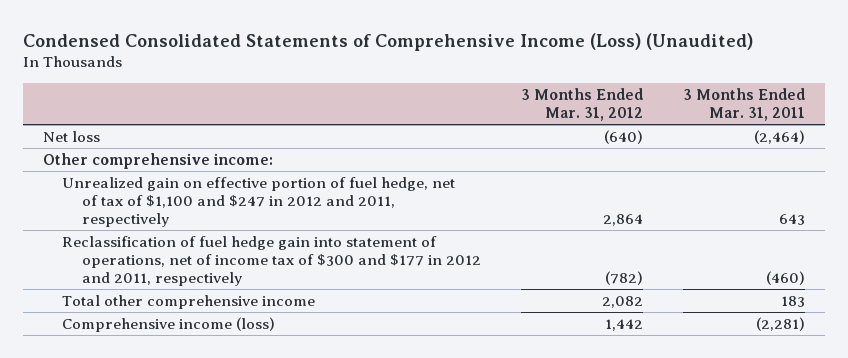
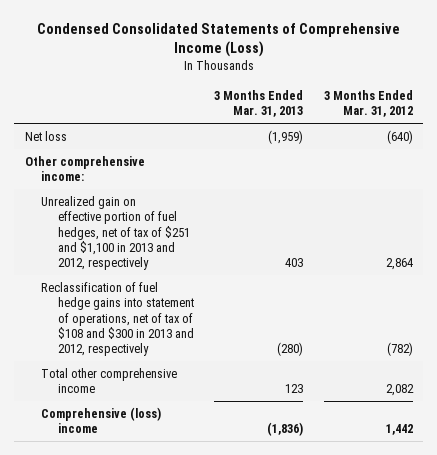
[22,32,753,51] Condensed Consolidated Statements of Comprehensive Income (Loss) (Unaudited) -> [36,22,400,58] Condensed Consolidated Statements of Comprehensive Income (Loss)
[682,87,805,121] 3 Months Ended Mar. 31, 2011 -> none
none -> [214,89,304,118] 3 Months Ended Mar. 31, 2013
[62,177,456,227] Unrealized gain on effective portion of fuel hedge, net of tax of $1,100 and $247 in 2012 and 2011, respectively -> [41,195,190,271] Unrealized gain on effective portion of fuel hedges, net of tax of $251 and $1,100 in 2013 and 2012, respectively
[62,236,481,286] Reclassification of fuel hedge gain into statement of operations, net of income tax of $300 and $177 in 2012 and 2011, respectively -> [41,281,194,357] Reclassification of fuel hedge gains into statement of operations, net of tax of $108 and $300 in 2013 and 2012, respectively
[62,317,276,333] Comprehensive income (loss) -> [41,406,162,434] Comprehensive (loss) income

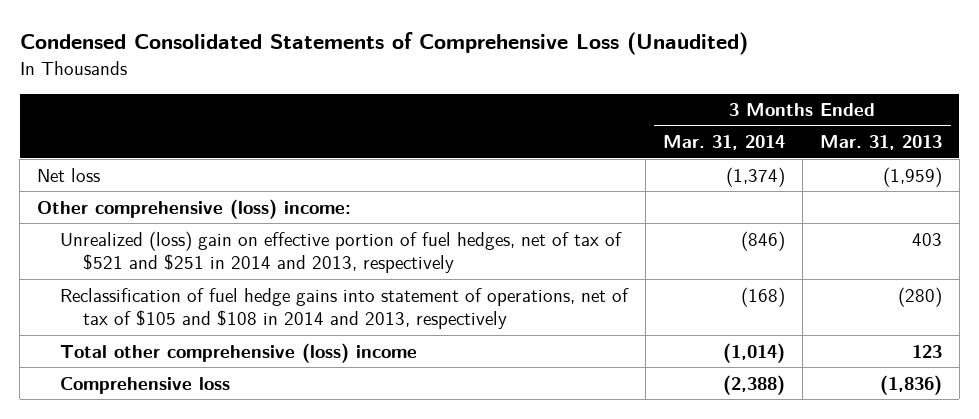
[36,22,400,58] Condensed Consolidated Statements of Comprehensive Income (Loss) -> [19,32,748,56] Condensed Consolidated Statements of Comprehensive Loss (Unaudited)
[323,89,413,118] 3 Months Ended Mar. 31, 2012 -> none
none -> [662,135,785,151] Mar. 31, 2014
[24,155,145,182] Other comprehensive income: -> [37,198,352,219] Other comprehensive (loss) income:
[41,195,190,271] Unrealized gain on effective portion of fuel hedges, net of tax of $251 and $1,100 in 2013 and 2012, respectively -> [59,230,622,274] Unrealized (loss) gain on effective portion of fuel hedges, net of tax of $521 and $251 in 2014 and 2013, respectively
[41,281,194,357] Reclassification of fuel hedge gains into statement of operations, net of tax of $108 and $300 in 2013 and 2012, respectively -> [59,287,629,330] Reclassification of fuel hedge gains into statement of operations, net of tax of $105 and $108 in 2014 and 2013, respectively
[41,367,178,394] Total other comprehensive income -> [59,342,417,363] Total other comprehensive (loss) income
[41,406,162,434] Comprehensive (loss) income -> [59,376,230,394] Comprehensive loss

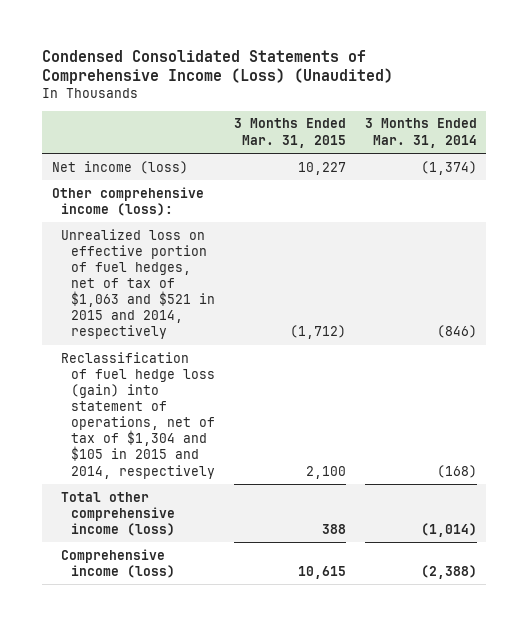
[19,32,748,56] Condensed Consolidated Statements of Comprehensive Loss (Unaudited) -> [42,49,394,85] Condensed Consolidated Statements of Comprehensive Income (Loss) (Unaudited)
[819,135,942,151] Mar. 31, 2013 -> none
none -> [234,118,347,148] 3 Months Ended Mar. 31, 2015
[37,167,101,182] Net loss -> [51,160,188,174] Net income (loss)
[37,198,352,219] Other comprehensive (loss) income: -> [51,186,204,216] Other comprehensive income (loss):
[59,230,622,274] Unrealized (loss) gain on effective portion of fuel hedges, net of tax of $521 and $251 in 2014 and 2013, respectively -> [61,228,216,340] Unrealized loss on effective portion of fuel hedges, net of tax of $1,063 and $521 in 2015 and 2014, respectively
[59,287,629,330] Reclassification of fuel hedge gains into statement of operations, net of tax of $105 and $108 in 2014 and 2013, respectively -> [61,351,216,479] Reclassification of fuel hedge loss (gain) into statement of operations, net of tax of $1,304 and $105 in 2015 and 2014, respectively
[59,342,417,363] Total other comprehensive (loss) income -> [61,491,176,536] Total other comprehensive income (loss)
[59,376,230,394] Comprehensive loss -> [61,548,176,578] Comprehensive income (loss)

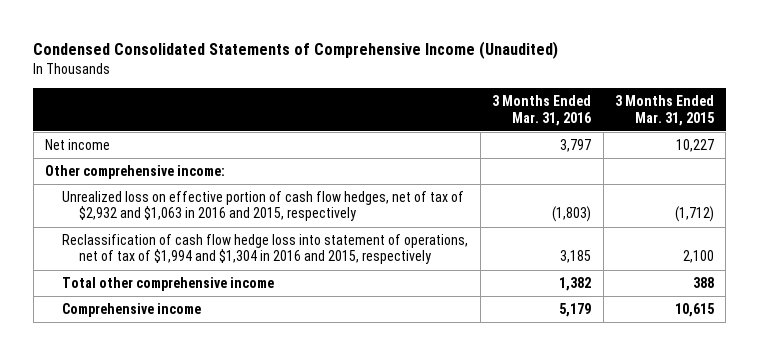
[42,49,394,85] Condensed Consolidated Statements of Comprehensive Income (Loss) (Unaudited) -> [33,41,559,60] Condensed Consolidated Statements of Comprehensive Income (Unaudited)
[364,118,477,148] 3 Months Ended Mar. 31, 2014 -> none
none -> [492,95,592,126] 3 Months Ended Mar. 31, 2016
[51,160,188,174] Net income (loss) -> [45,139,111,151] Net income
[51,186,204,216] Other comprehensive income (loss): -> [45,165,226,180] Other comprehensive income:
[61,228,216,340] Unrealized loss on effective portion of fuel hedges, net of tax of $1,063 and $521 in 2015 and 2014, respectively -> [62,191,465,222] Unrealized loss on effective portion of cash flow hedges, net of tax of $2,932 and $1,063 in 2016 and 2015, respectively
[61,351,216,479] Reclassification of fuel hedge loss (gain) into statement of operations, net of tax of $1,304 and $105 in 2015 and 2014, respectively -> [62,234,469,265] Reclassification of cash flow hedge loss into statement of operations, net of tax of $1,994 and $1,304 in 2016 and 2015, respectively
[61,491,176,536] Total other comprehensive income (loss) -> [62,277,275,292] Total other comprehensive income
[61,548,176,578] Comprehensive income (loss) -> [62,303,202,318] Comprehensive income

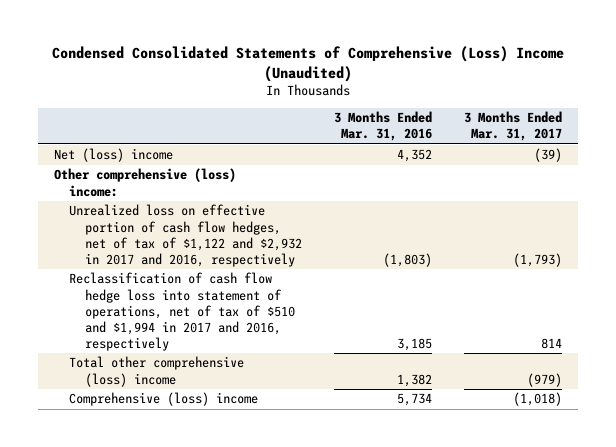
[33,41,559,60] Condensed Consolidated Statements of Comprehensive Income (Unaudited) -> [51,45,564,82] Condensed Consolidated Statements of Comprehensive (Loss) Income (Unaudited)
[614,95,714,126] 3 Months Ended Mar. 31, 2015 -> none
none -> [463,111,562,142] 3 Months Ended Mar. 31, 2017
[45,139,111,151] Net income -> [54,148,174,163] Net (loss) income
[560,139,592,153] 3,797 -> [396,149,432,163] 4,352
[45,165,226,180] Other comprehensive income: -> [54,168,237,197] Other comprehensive (loss) income:
[62,191,465,222] Unrealized loss on effective portion of cash flow hedges, net of tax of $2,932 and $1,063 in 2016 and 2015, respectively -> [69,204,302,267] Unrealized loss on effective portion of cash flow hedges, net of tax of $1,122 and $2,932 in 2017 and 2016, respectively
[62,234,469,265] Reclassification of cash flow hedge loss into statement of operations, net of tax of $1,994 and $1,304 in 2016 and 2015, respectively -> [69,272,295,351] Reclassification of cash flow hedge loss into statement of operations, net of tax of $510 and $1,994 in 2017 and 2016, respectively
[62,277,275,292] Total other comprehensive income -> [69,356,245,387] Total other comprehensive (loss) income
[62,303,202,318] Comprehensive income -> [69,392,259,407] Comprehensive (loss) income
[559,303,592,318] 5,179 -> [396,393,432,407] 5,734

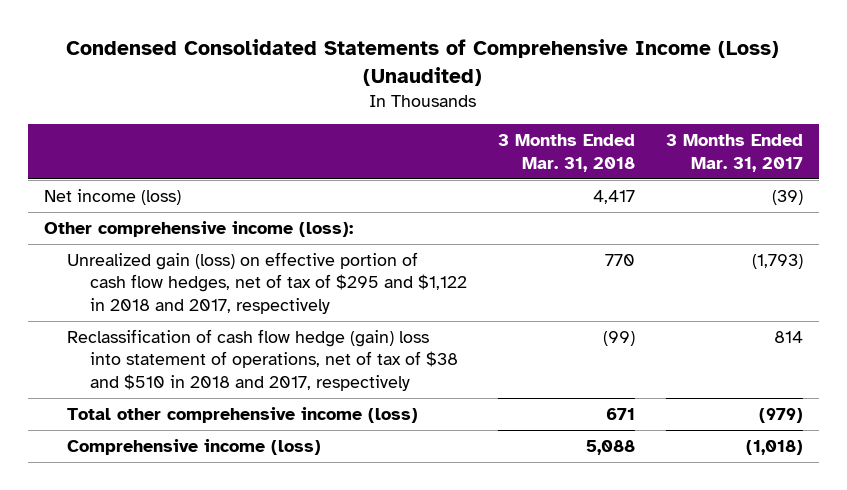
[51,45,564,82] Condensed Consolidated Statements of Comprehensive (Loss) Income (Unaudited) -> [66,39,780,86] Condensed Consolidated Statements of Comprehensive Income (Loss) (Unaudited)
[333,111,432,142] 3 Months Ended Mar. 31, 2016 -> none
none -> [498,134,636,172] 3 Months Ended Mar. 31, 2018
[54,148,174,163] Net (loss) income -> [43,189,181,206] Net income (loss)
[54,168,237,197] Other comprehensive (loss) income: -> [43,221,353,238] Other comprehensive income (loss):
[69,204,302,267] Unrealized loss on effective portion of cash flow hedges, net of tax of $1,122 and $2,932 in 2017 and 2016, respectively -> [66,252,468,314] Unrealized gain (loss) on effective portion of cash flow hedges, net of tax of $295 and $1,122 in 2018 and 2017, respectively
[69,272,295,351] Reclassification of cash flow hedge loss into statement of operations, net of tax of $510 and $1,994 in 2017 and 2016, respectively -> [66,329,459,391] Reclassification of cash flow hedge (gain) loss into statement of operations, net of tax of $38 and $510 in 2018 and 2017, respectively
[69,356,245,387] Total other comprehensive (loss) income -> [66,407,418,424] Total other comprehensive income (loss)
[69,392,259,407] Comprehensive (loss) income -> [66,439,321,456] Comprehensive income (loss)

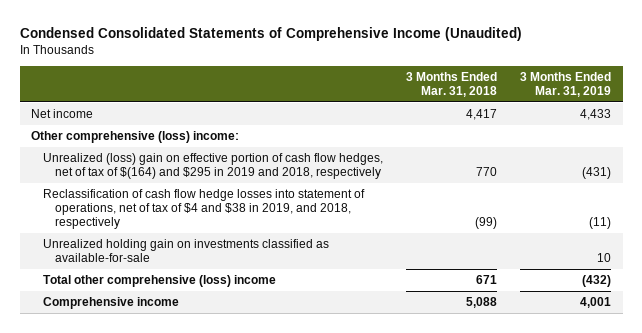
[66,39,780,86] Condensed Consolidated Statements of Comprehensive Income (Loss) (Unaudited) -> [19,27,522,42] Condensed Consolidated Statements of Comprehensive Income (Unaudited)
[666,134,804,172] 3 Months Ended Mar. 31, 2017 -> none
none -> [520,72,612,98] 3 Months Ended Mar. 31, 2019
[43,189,181,206] Net income (loss) -> [31,108,94,118] Net income
[43,221,353,238] Other comprehensive income (loss): -> [31,130,240,143] Other comprehensive (loss) income:
[66,252,468,314] Unrealized gain (loss) on effective portion of cash flow hedges, net of tax of $295 and $1,122 in 2018 and 2017, respectively -> [43,152,384,179] Unrealized (loss) gain on effective portion of cash flow hedges, net of tax of $(164) and $295 in 2019 and 2018, respectively
[66,329,459,391] Reclassification of cash flow hedge (gain) loss into statement of operations, net of tax of $38 and $510 in 2018 and 2017, respectively -> [43,188,366,229] Reclassification of cash flow hedge losses into statement of operations, net of tax of $4 and $38 in 2019, and 2018, respectively
none -> [43,238,330,262] Unrealized holding gain on investments classified as available-for-sale
[66,407,418,424] Total other comprehensive income (loss) -> [43,274,277,287] Total other comprehensive (loss) income
[66,439,321,456] Comprehensive income (loss) -> [43,296,180,309] Comprehensive income

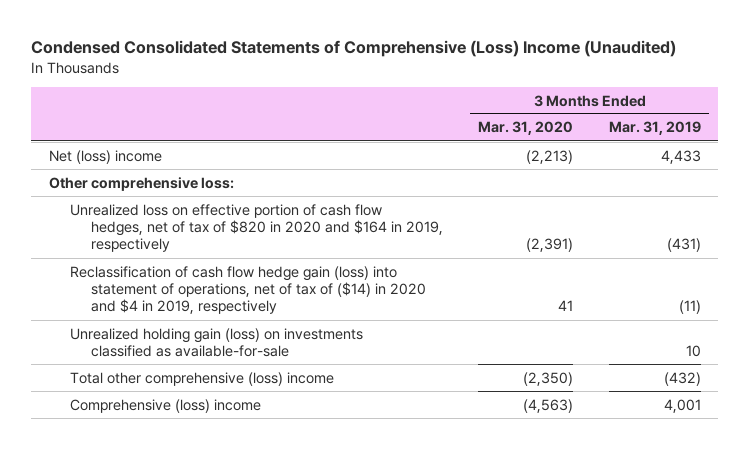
[19,27,522,42] Condensed Consolidated Statements of Comprehensive Income (Unaudited) -> [31,40,677,58] Condensed Consolidated Statements of Comprehensive (Loss) Income (Unaudited)
[406,72,498,98] 3 Months Ended Mar. 31, 2018 -> none
none -> [478,121,574,136] Mar. 31, 2020
[31,108,94,118] Net income -> [48,149,162,164] Net (loss) income
[31,130,240,143] Other comprehensive (loss) income: -> [48,176,234,191] Other comprehensive loss:
[43,152,384,179] Unrealized (loss) gain on effective portion of cash flow hedges, net of tax of $(164) and $295 in 2019 and 2018, respectively -> [70,203,444,253] Unrealized loss on effective portion of cash flow hedges, net of tax of $820 in 2020 and $164 in 2019, respectively
[43,188,366,229] Reclassification of cash flow hedge losses into statement of operations, net of tax of $4 and $38 in 2019, and 2018, respectively -> [70,265,427,315] Reclassification of cash flow hedge gain (loss) into statement of operations, net of tax of ($14) in 2020 and $4 in 2019, respectively
[43,238,330,262] Unrealized holding gain on investments classified as available-for-sale -> [70,327,364,358] Unrealized holding gain (loss) on investments classified as available-for-sale
[43,296,180,309] Comprehensive income -> [70,398,262,413] Comprehensive (loss) income

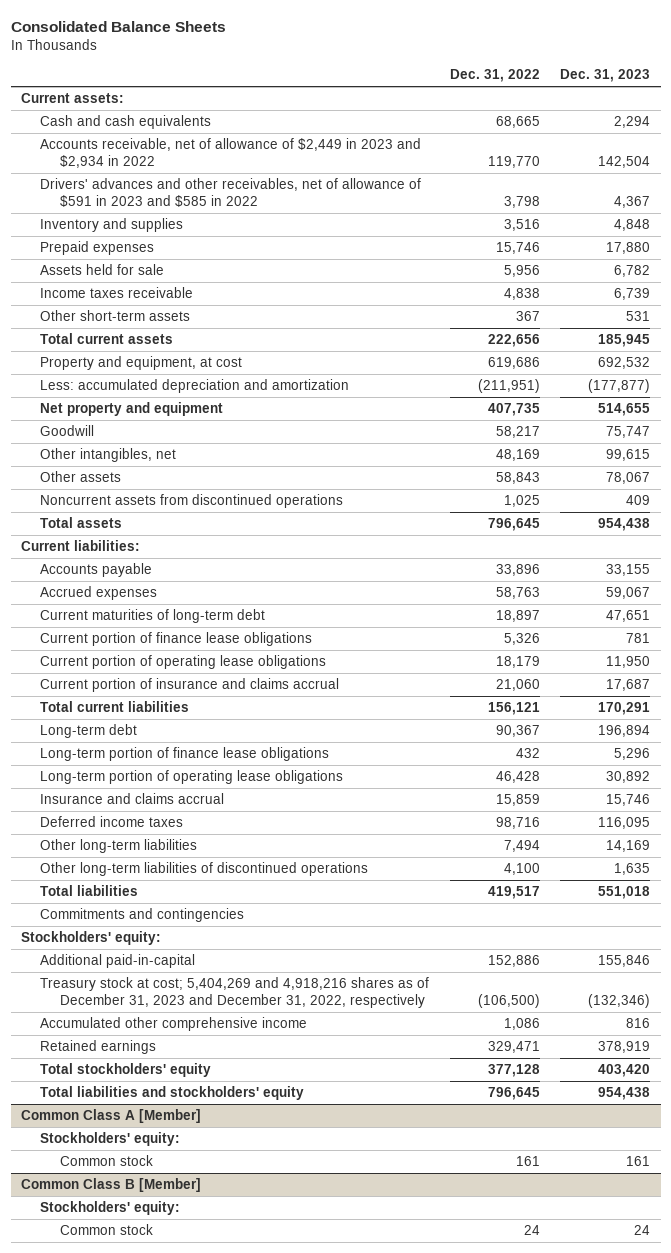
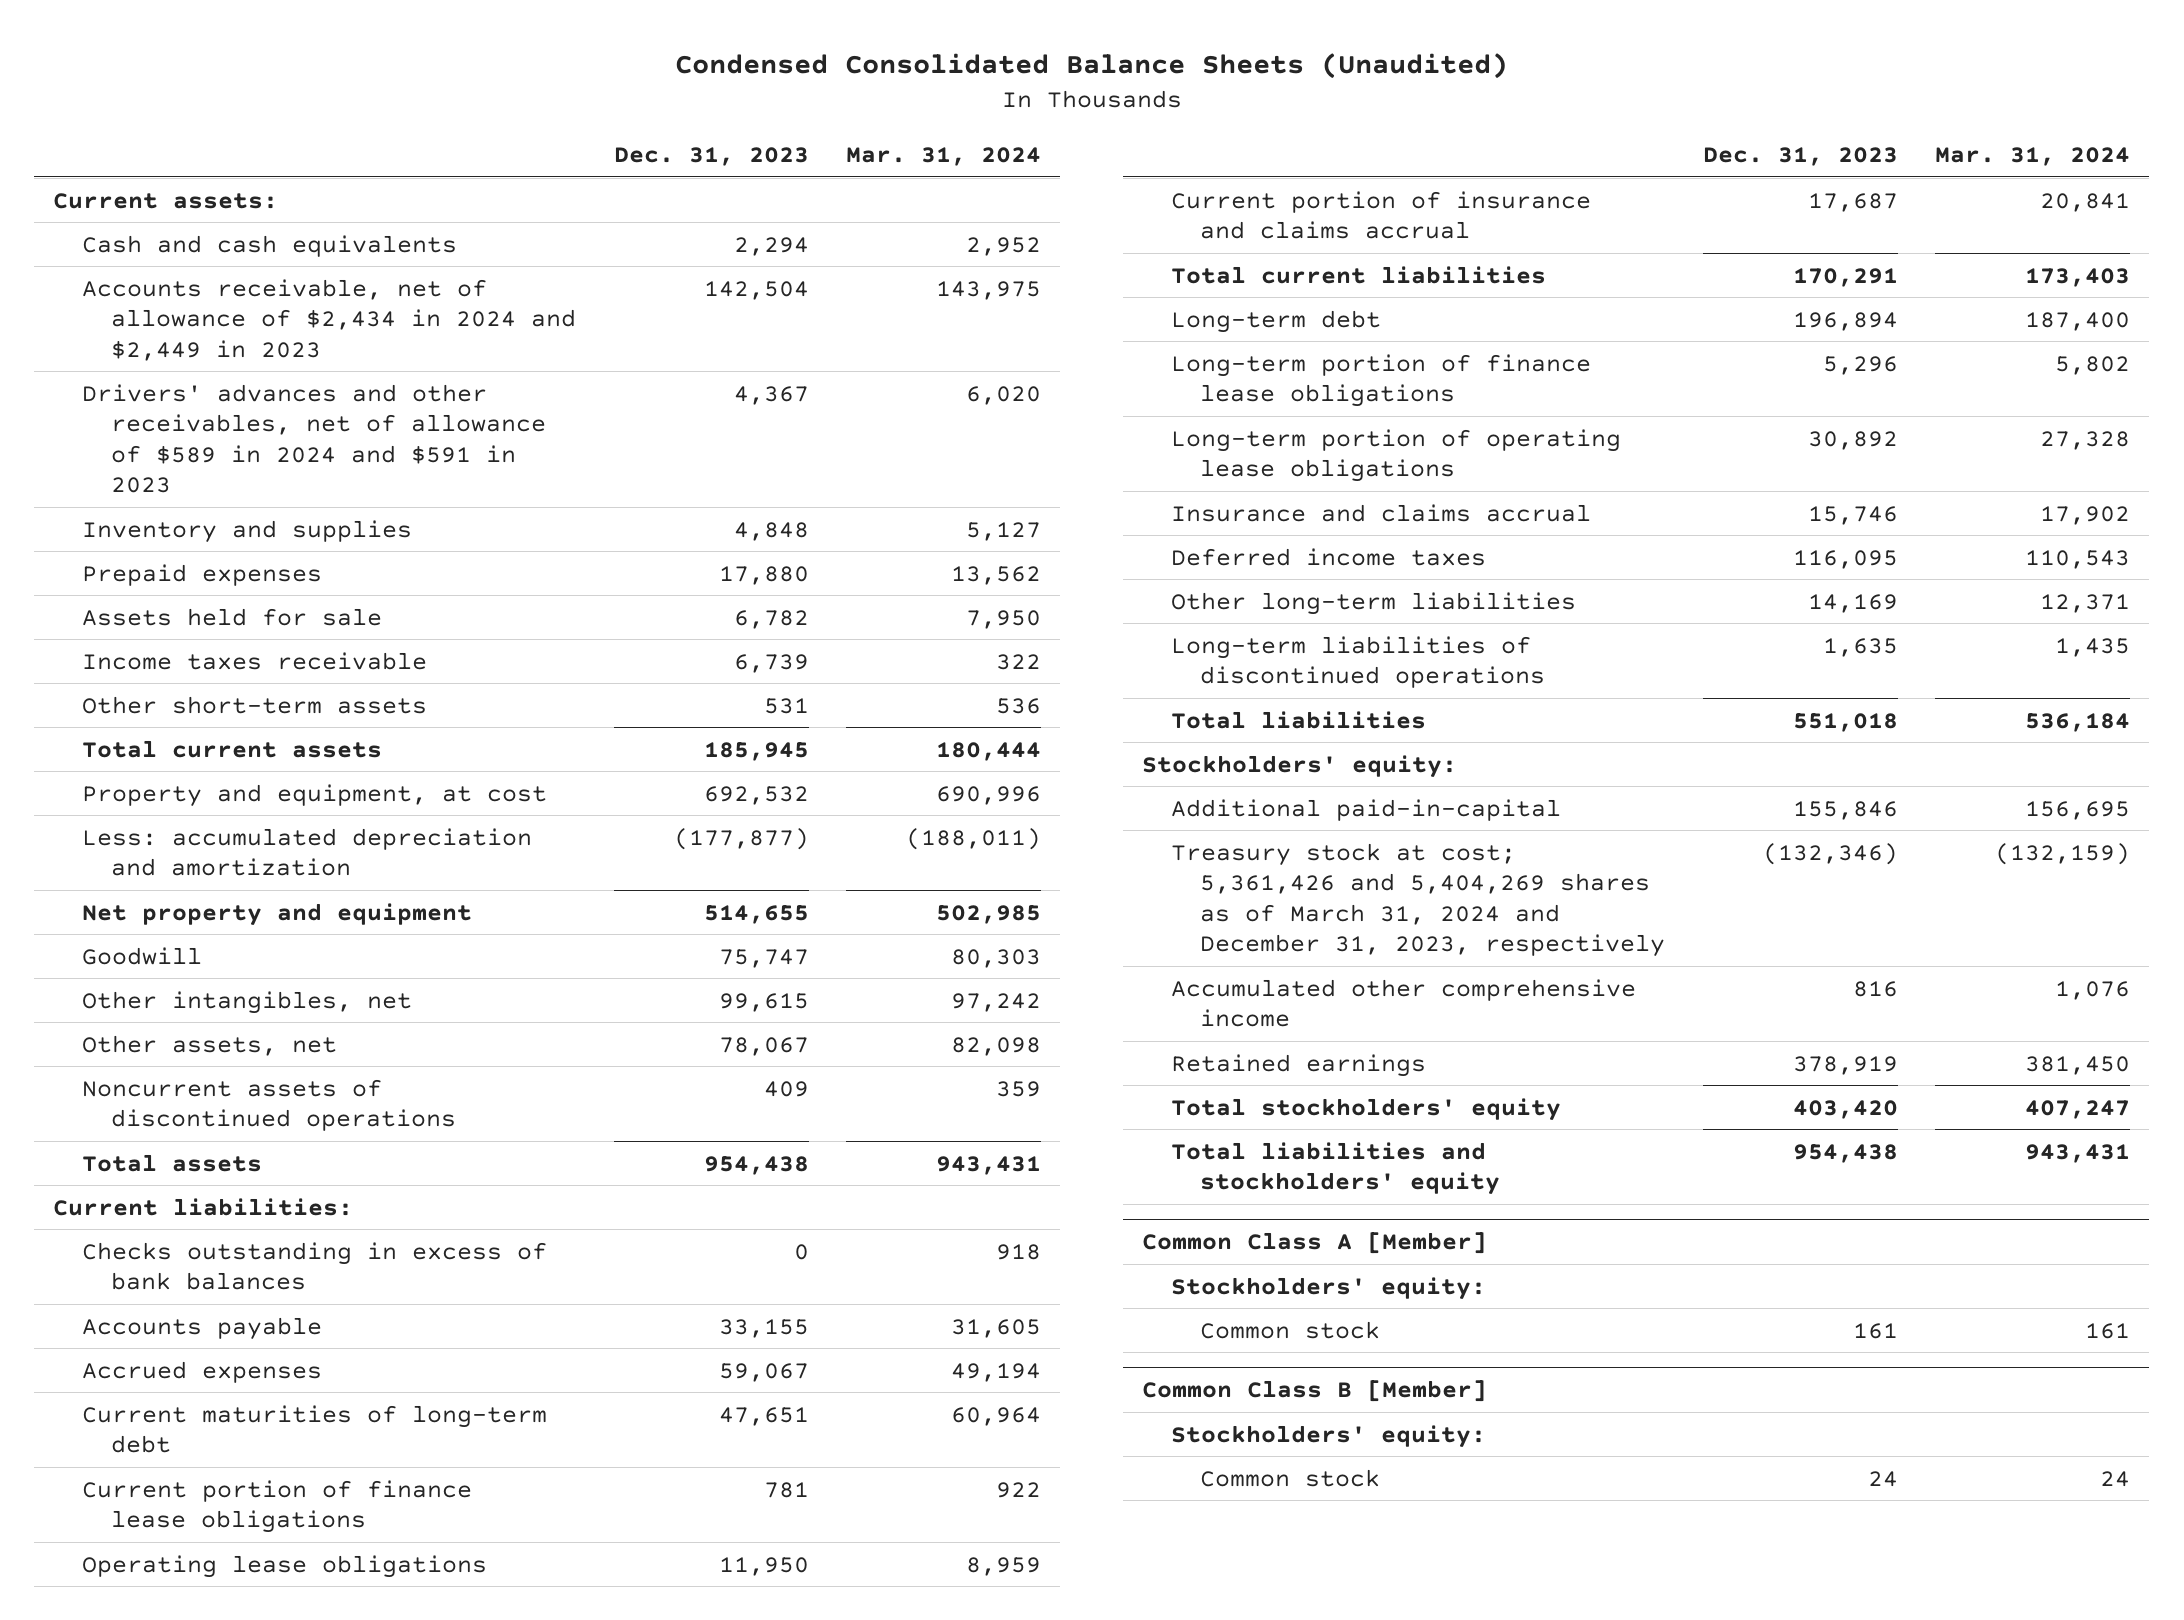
[10,20,226,32] Consolidated Balance Sheets -> [674,53,1508,80] Condensed Consolidated Balance Sheets (Unaudited)
[449,69,540,83] Dec. 31, 2022 -> none
none -> [846,146,1042,166] Mar. 31, 2024
[40,138,422,169] Accounts receivable, net of allowance of $2,449 in 2023 and $2,934 in 2022 -> [82,278,576,361] Accounts receivable, net of allowance of $2,434 in 2024 and $2,449 in 2023
[40,178,422,208] Drivers' advances and other receivables, net of allowance of $591 in 2023 and $585 in 2022 -> [82,383,546,494] Drivers' advances and other receivables, net of allowance of $589 in 2024 and $591 in 2023
[40,471,122,483] Other assets -> [82,1034,338,1056] Other assets, net
[40,494,344,509] Noncurrent assets from discontinued operations -> [82,1078,456,1132] Noncurrent assets of discontinued operations
none -> [82,1241,548,1291] Checks outstanding in excess of bank balances
[40,655,327,670] Current portion of operating lease obligations -> [82,1554,488,1578] Operating lease obligations
[40,862,369,877] Other long-term liabilities of discontinued operations -> [1170,635,1545,689] Long-term liabilities of discontinued operations
[40,908,245,923] Commitments and contingencies -> none
[40,977,430,1009] Treasury stock at cost; 5,404,269 and 4,918,216 shares as of December 31, 2023 and December 31, 2022, respectively -> [1170,842,1665,958] Treasury stock at cost; 5,361,426 and 5,404,269 shares as of March 31, 2024 and December 31, 2023, respectively

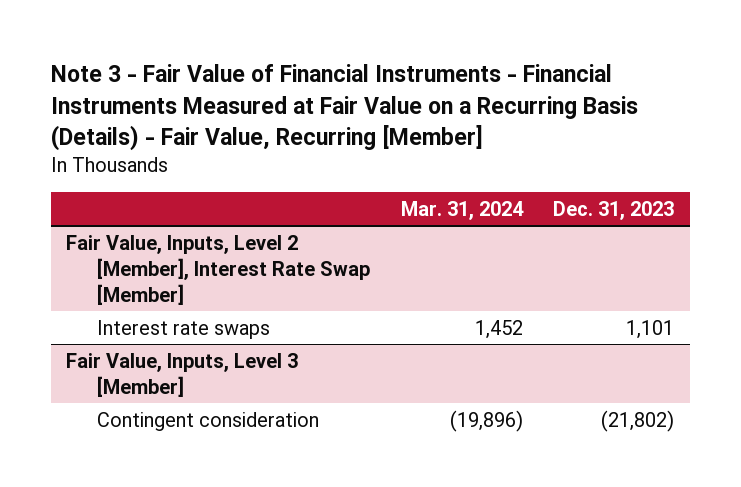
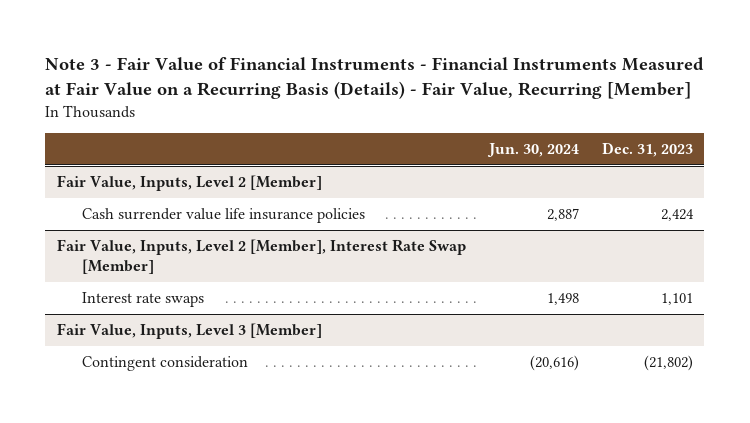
[400,200,524,220] Mar. 31, 2024 -> none
none -> [486,143,579,158] Jun. 30, 2024
none -> [56,175,322,192] Fair Value, Inputs, Level 2 [Member]
none -> [82,208,366,224] Cash surrender value life insurance policies

